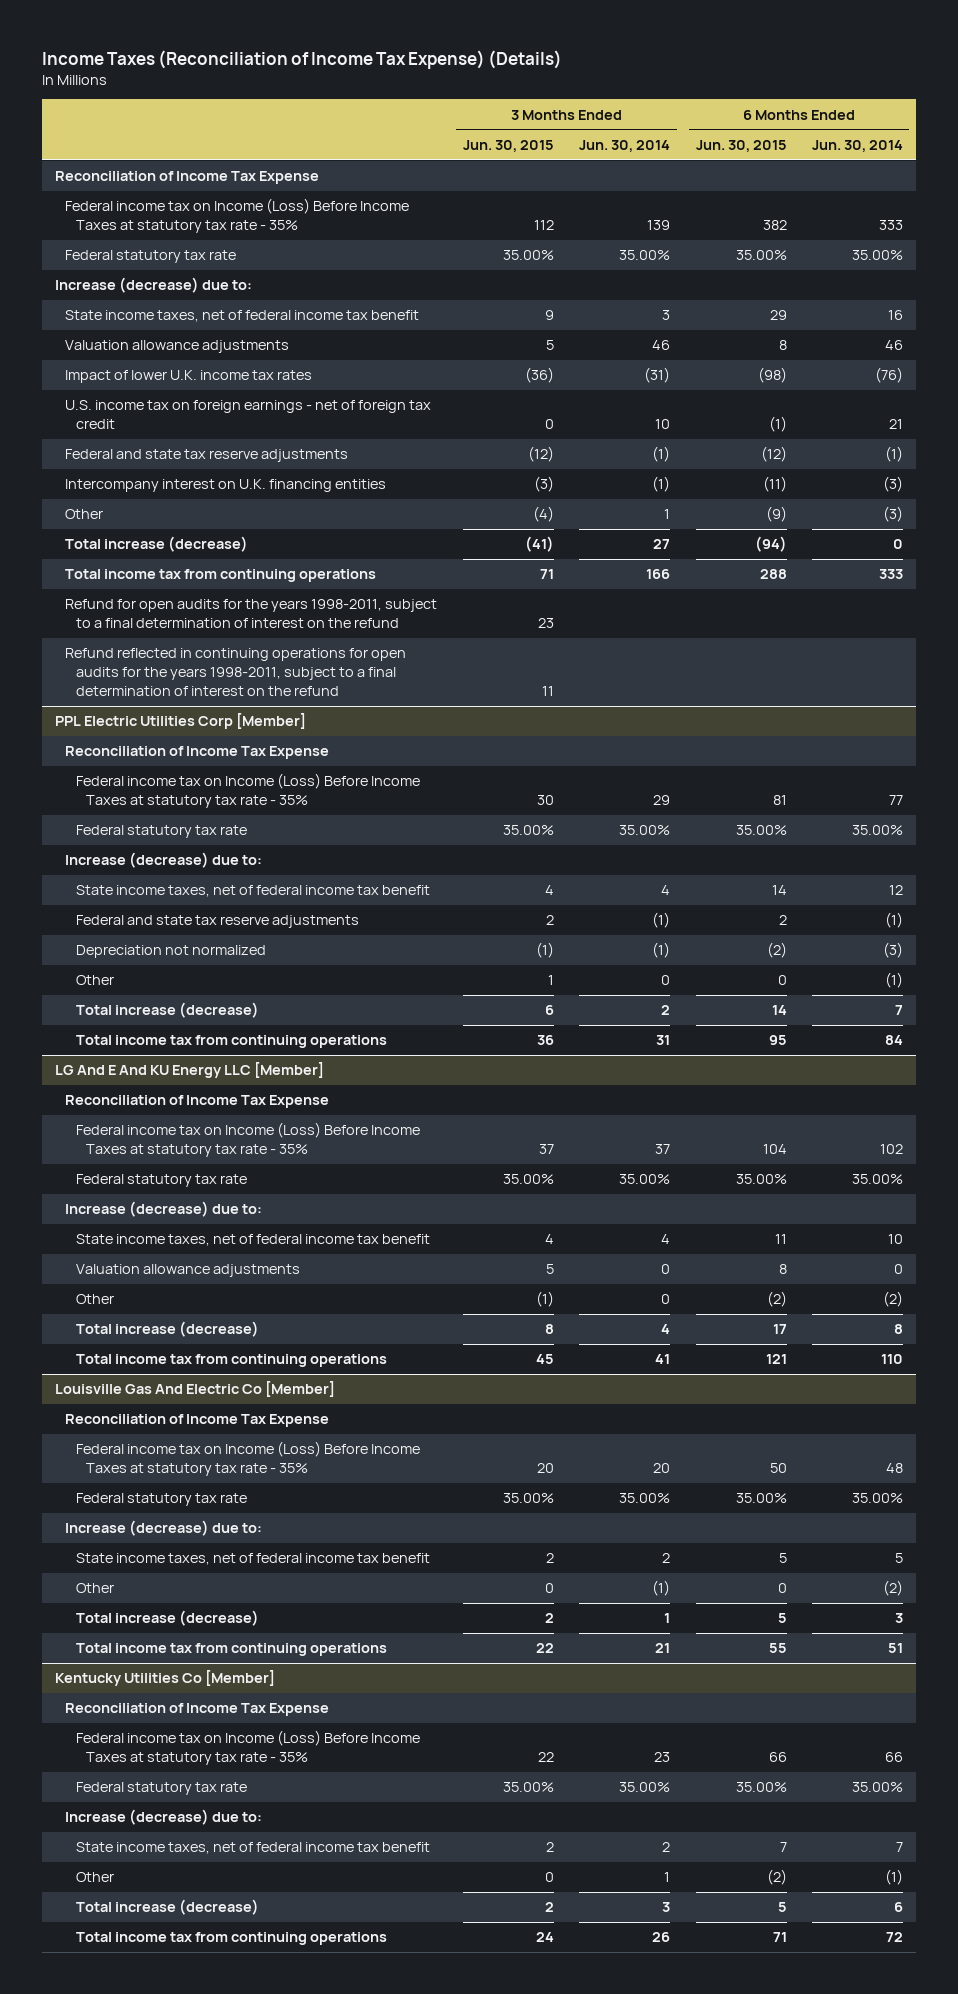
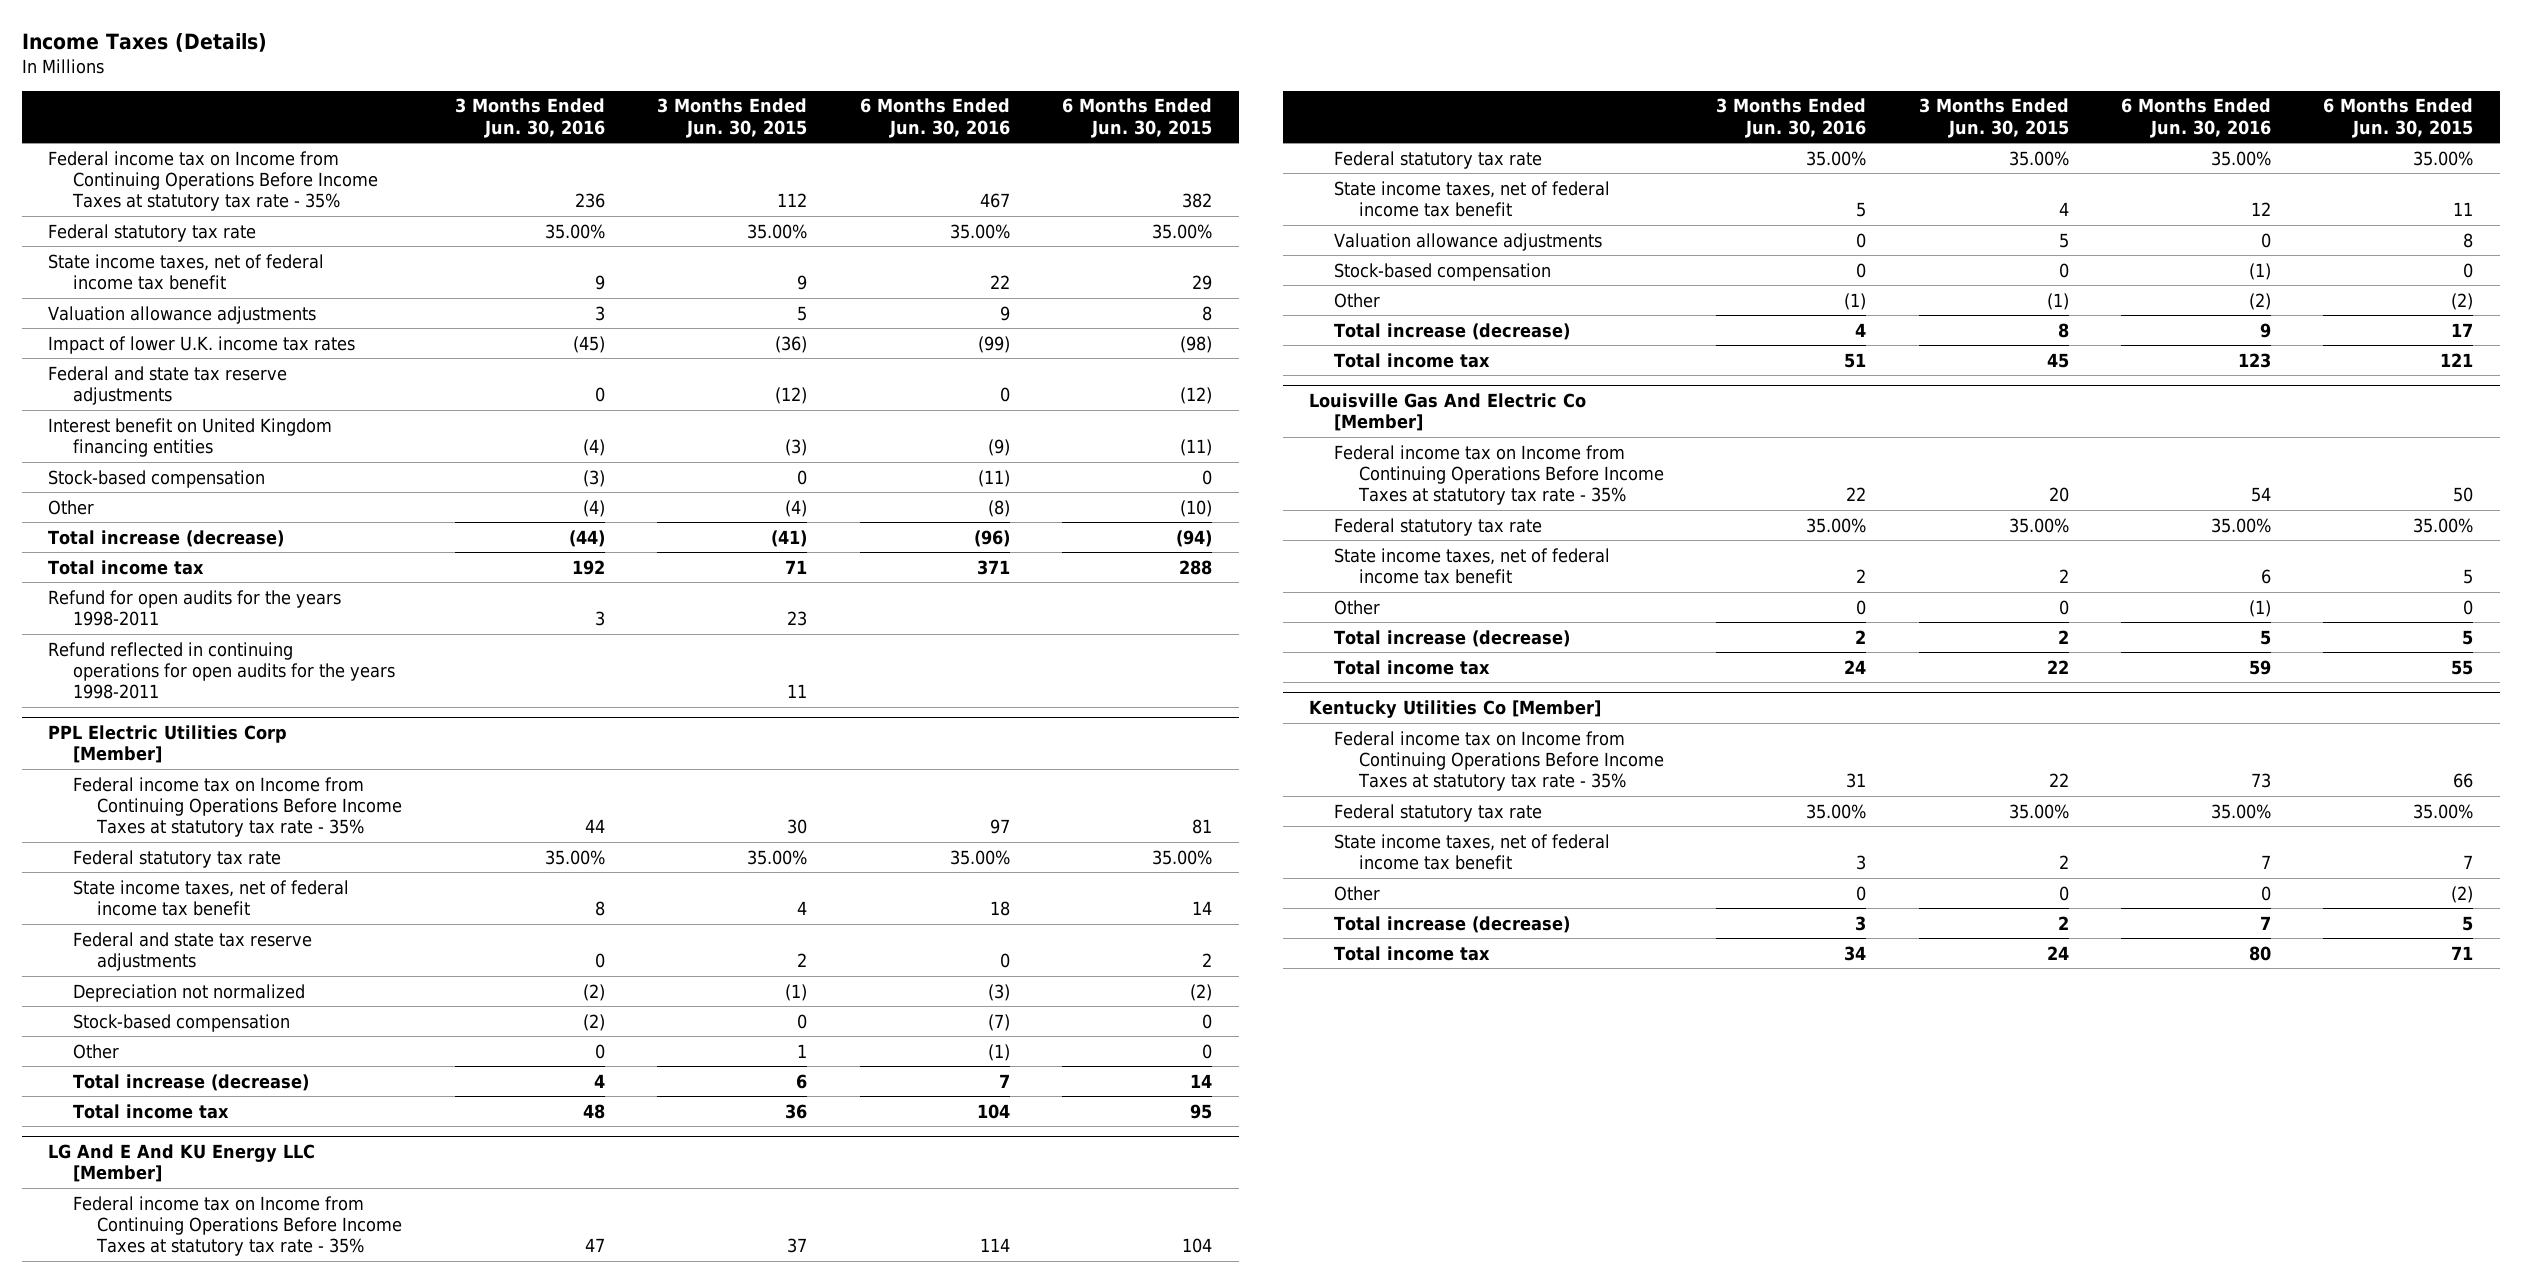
[42,49,563,69] Income Taxes (Reconciliation of Income Tax Expense) (Details) -> [21,33,267,53] Income Taxes (Details)
[579,139,671,152] Jun. 30, 2014 -> none
[812,139,904,152] Jun. 30, 2014 -> none
none -> [454,98,605,138] 3 Months Ended Jun. 30, 2016
none -> [859,98,1010,138] 6 Months Ended Jun. 30, 2016
[54,171,319,185] Reconciliation of Income Tax Expense -> none
[65,198,410,234] Federal income tax on Income (Loss) Before Income Taxes at statutory tax rate - 35% -> [47,150,378,212] Federal income tax on Income from Continuing Operations Before Income Taxes at statutory tax rate - 35%
[54,277,252,294] Increase (decrease) due to: -> none
[65,400,432,430] U.S. income tax on foreign earnings - net of foreign tax credit -> none
[65,479,387,493] Intercompany interest on U.K. financing entities -> [47,417,332,457] Interest benefit on United Kingdom financing entities
none -> [47,469,265,488] Stock-based compensation
[765,506,787,523] (9) -> [1180,499,1213,517] (10)
[65,569,377,583] Total income tax from continuing operations -> [47,559,204,575] Total income tax
[65,599,438,629] Refund for open audits for the years 1998-2011, subject to a final determination of interest on the refund -> [47,589,341,626] Refund for open audits for the years 1998-2011
[65,648,407,697] Refund reflected in continuing operations for open audits for the years 1998-2011, subject to a final determination of interest on the refund -> [47,641,395,700] Refund reflected in continuing operations for open audits for the years 1998-2011
[65,746,330,760] Reconciliation of Income Tax Expense -> none
[75,773,420,809] Federal income tax on Income (Loss) Before Income Taxes at statutory tax rate - 35% -> [72,776,403,838] Federal income tax on Income from Continuing Operations Before Income Taxes at statutory tax rate - 35%
[65,852,263,869] Increase (decrease) due to: -> none
none -> [72,1013,290,1032] Stock-based compensation
[75,1035,387,1049] Total income tax from continuing operations -> [72,1103,229,1119] Total income tax
[65,1095,330,1109] Reconciliation of Income Tax Expense -> none
[75,1122,420,1158] Federal income tax on Income (Loss) Before Income Taxes at statutory tax rate - 35% -> [72,1195,403,1257] Federal income tax on Income from Continuing Operations Before Income Taxes at statutory tax rate - 35%
[65,1201,263,1218] Increase (decrease) due to: -> none
none -> [1333,262,1551,281] Stock-based compensation
[75,1354,387,1368] Total income tax from continuing operations -> [1333,352,1490,368] Total income tax
[65,1414,330,1428] Reconciliation of Income Tax Expense -> none
[75,1441,420,1477] Federal income tax on Income (Loss) Before Income Taxes at statutory tax rate - 35% -> [1333,444,1664,506] Federal income tax on Income from Continuing Operations Before Income Taxes at statutory tax rate - 35%
[65,1520,263,1537] Increase (decrease) due to: -> none
[75,1643,387,1657] Total income tax from continuing operations -> [1333,659,1490,675] Total income tax
[65,1703,330,1717] Reconciliation of Income Tax Expense -> none
[75,1730,420,1766] Federal income tax on Income (Loss) Before Income Taxes at statutory tax rate - 35% -> [1333,730,1664,792] Federal income tax on Income from Continuing Operations Before Income Taxes at statutory tax rate - 35%
[65,1809,263,1826] Increase (decrease) due to: -> none
[75,1932,387,1946] Total income tax from continuing operations -> [1333,945,1490,961] Total income tax

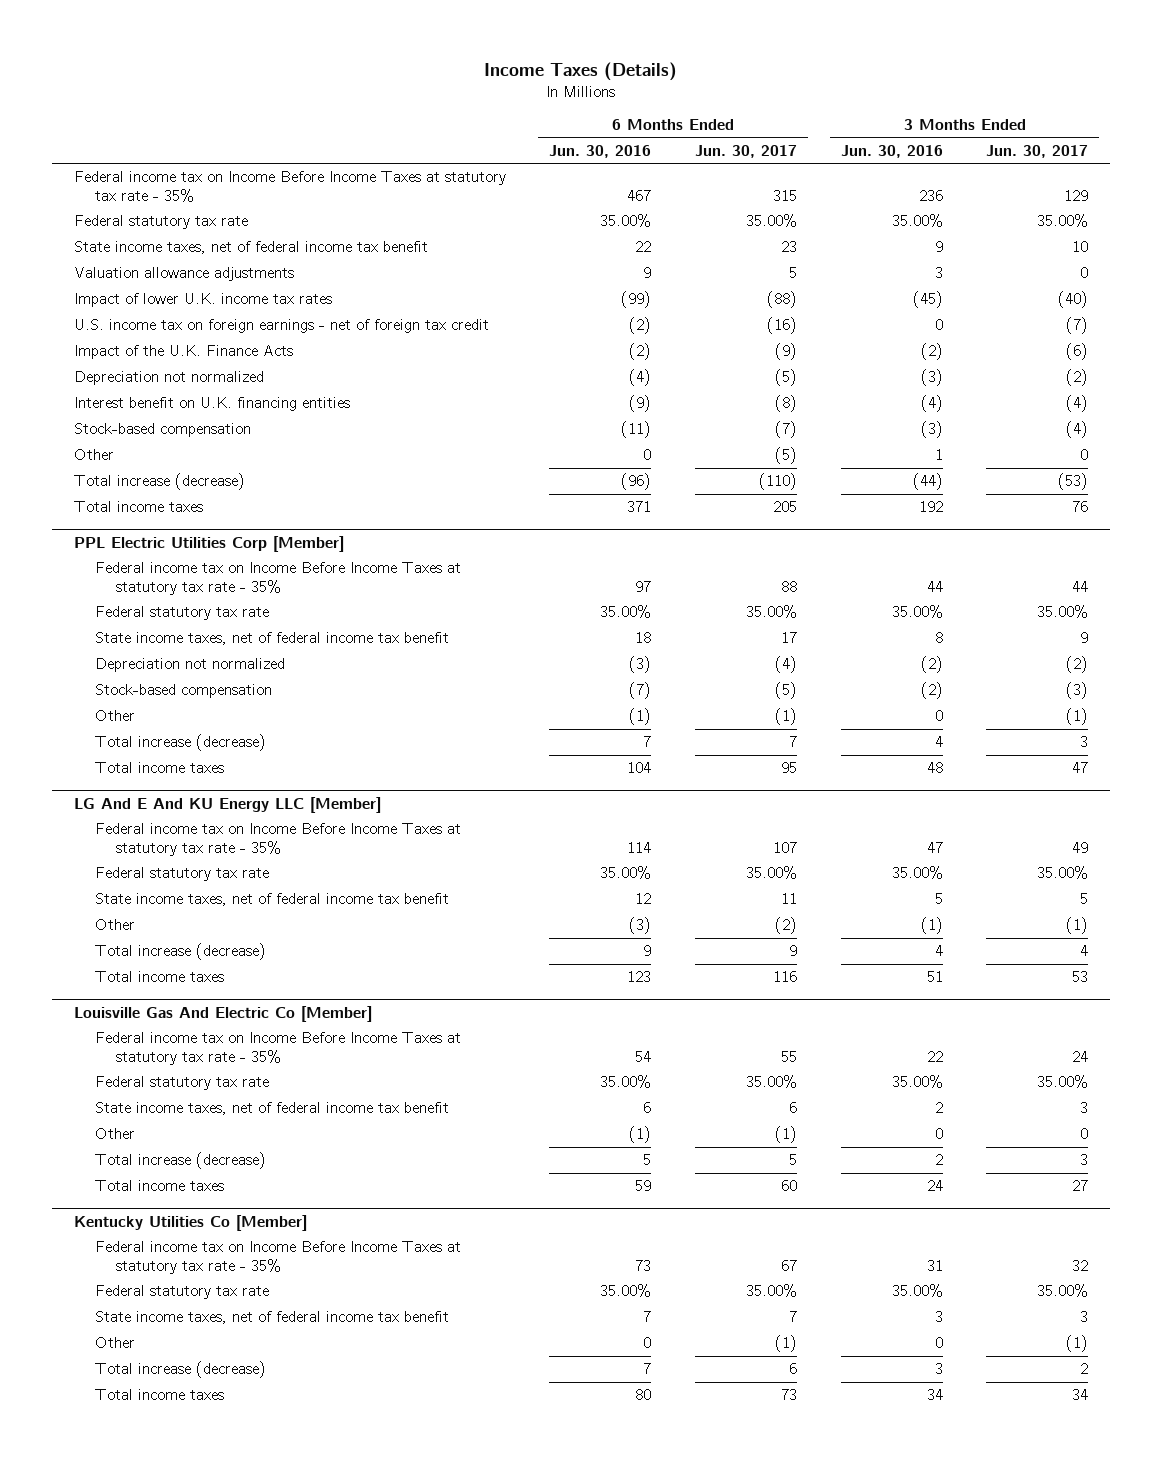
[657,98,808,138] 3 Months Ended Jun. 30, 2015 -> none
[1062,98,1213,138] 6 Months Ended Jun. 30, 2015 -> none
none -> [695,145,798,159] Jun. 30, 2017
none -> [986,145,1089,159] Jun. 30, 2017
[47,150,378,212] Federal income tax on Income from Continuing Operations Before Income Taxes at statutory tax rate - 35% -> [73,171,506,202] Federal income tax on Income Before Income Taxes at statutory tax rate - 35%
[47,365,287,405] Federal and state tax reserve adjustments -> none
none -> [73,319,489,334] U.S. income tax on foreign earnings - net of foreign tax credit
none -> [73,345,293,360] Impact of the U.K. Finance Acts
none -> [73,371,264,386] Depreciation not normalized
[47,417,332,457] Interest benefit on United Kingdom financing entities -> [73,397,350,412] Interest benefit on U.K. financing entities
[582,499,605,517] (4) -> [934,449,943,461] 1
[987,499,1010,517] (8) -> [643,449,652,461] 0
[47,589,341,626] Refund for open audits for the years 1998-2011 -> none
[47,641,395,700] Refund reflected in continuing operations for open audits for the years 1998-2011 -> none
[47,559,204,575] Total income tax -> [73,501,203,513] Total income taxes
[72,776,403,838] Federal income tax on Income from Continuing Operations Before Income Taxes at statutory tax rate - 35% -> [94,562,461,595] Federal income tax on Income Before Income Taxes at statutory tax rate - 35%
[72,931,312,971] Federal and state tax reserve adjustments -> none
[72,1103,229,1119] Total income tax -> [94,762,224,774] Total income taxes
[72,1195,403,1257] Federal income tax on Income from Continuing Operations Before Income Taxes at statutory tax rate - 35% -> [94,823,461,856] Federal income tax on Income Before Income Taxes at statutory tax rate - 35%
[1333,232,1602,251] Valuation allowance adjustments -> none
[1333,262,1551,281] Stock-based compensation -> none
[2248,292,2271,310] (2) -> [629,917,652,935] (3)
[1333,352,1490,368] Total income tax -> [94,971,224,983] Total income taxes
[1333,444,1664,506] Federal income tax on Income from Continuing Operations Before Income Taxes at statutory tax rate - 35% -> [94,1032,461,1065] Federal income tax on Income Before Income Taxes at statutory tax rate - 35%
[1333,659,1490,675] Total income tax -> [94,1180,224,1192] Total income taxes
[1333,730,1664,792] Federal income tax on Income from Continuing Operations Before Income Taxes at statutory tax rate - 35% -> [94,1241,461,1274] Federal income tax on Income Before Income Taxes at statutory tax rate - 35%
[1333,945,1490,961] Total income tax -> [94,1389,224,1401] Total income taxes

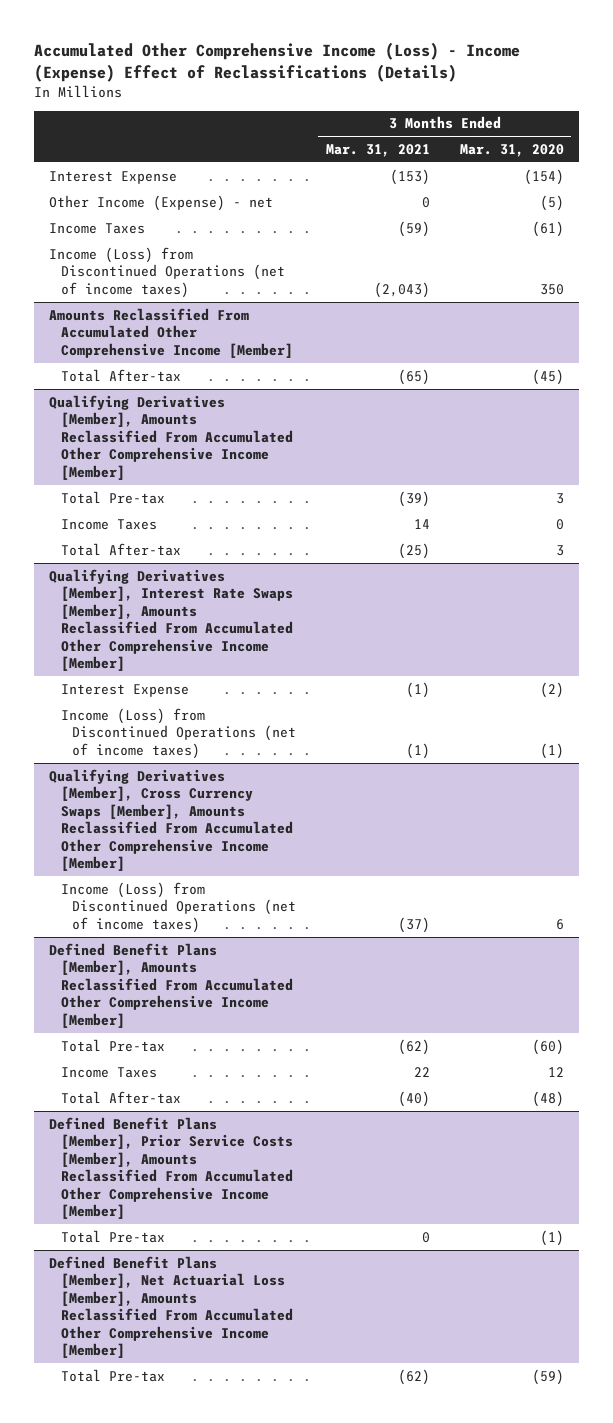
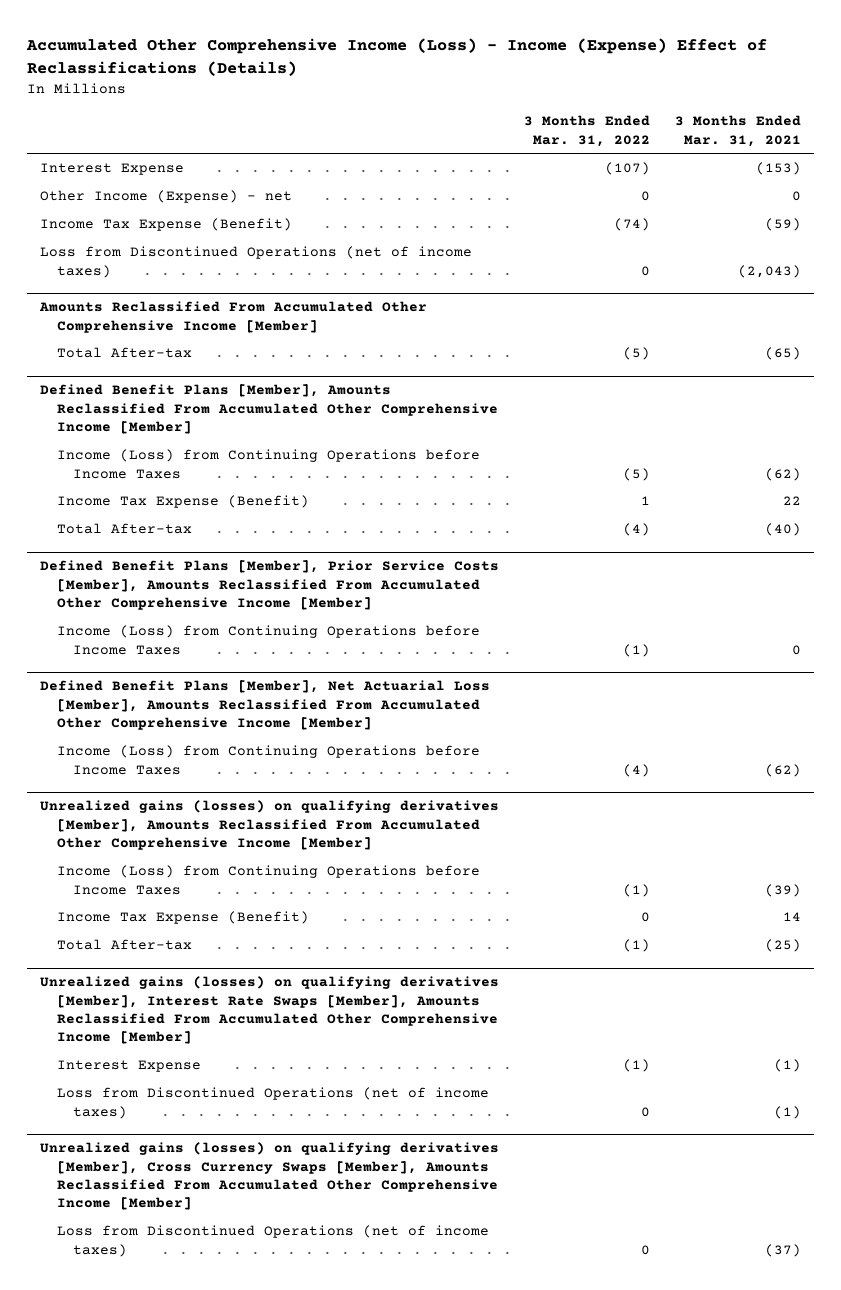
[459,143,564,157] Mar. 31, 2020 -> none
none -> [524,115,651,147] 3 Months Ended Mar. 31, 2022
[49,222,146,234] Income Taxes -> [40,218,293,232] Income Tax Expense (Benefit)
[49,246,285,298] Income (Loss) from Discontinued Operations (net of income taxes) -> [40,246,473,278] Loss from Discontinued Operations (net of income taxes)
[49,394,293,480] Qualifying Derivatives [Member], Amounts Reclassified From Accumulated Other Comprehensive Income [Member] -> none
[60,490,165,504] Total Pre-tax -> none
[60,518,157,530] Income Taxes -> none
[60,542,181,556] Total After-tax -> none
[49,568,293,672] Qualifying Derivatives [Member], Interest Rate Swaps [Member], Amounts Reclassified From Accumulated Other Comprehensive Income [Member] -> none
[60,683,189,697] Interest Expense -> none
[60,707,296,759] Income (Loss) from Discontinued Operations (net of income taxes) -> none
[49,768,293,872] Qualifying Derivatives [Member], Cross Currency Swaps [Member], Amounts Reclassified From Accumulated Other Comprehensive Income [Member] -> none
[60,881,296,933] Income (Loss) from Discontinued Operations (net of income taxes) -> none
[60,1038,165,1052] Total Pre-tax -> [56,449,480,479] Income (Loss) from Continuing Operations before Income Taxes
[60,1066,157,1078] Income Taxes -> [56,495,309,509] Income Tax Expense (Benefit)
[60,1229,165,1243] Total Pre-tax -> [56,625,480,655] Income (Loss) from Continuing Operations before Income Taxes
[60,1368,165,1382] Total Pre-tax -> [56,745,480,775] Income (Loss) from Continuing Operations before Income Taxes
none -> [40,800,500,851] Unrealized gains (losses) on qualifying derivatives [Member], Amounts Reclassified From Accumulated Other Comprehensive Income [Member]
none -> [56,865,480,895] Income (Loss) from Continuing Operations before Income Taxes
none -> [56,911,309,925] Income Tax Expense (Benefit)
none -> [56,939,192,951] Total After-tax
none -> [40,976,500,1045] Unrealized gains (losses) on qualifying derivatives [Member], Interest Rate Swaps [Member], Amounts Reclassified From Accumulated Other Comprehensive Income [Member]
none -> [56,1060,201,1073] Interest Expense
none -> [56,1087,489,1119] Loss from Discontinued Operations (net of income taxes)
none -> [40,1142,500,1211] Unrealized gains (losses) on qualifying derivatives [Member], Cross Currency Swaps [Member], Amounts Reclassified From Accumulated Other Comprehensive Income [Member]
none -> [56,1225,489,1257] Loss from Discontinued Operations (net of income taxes)

